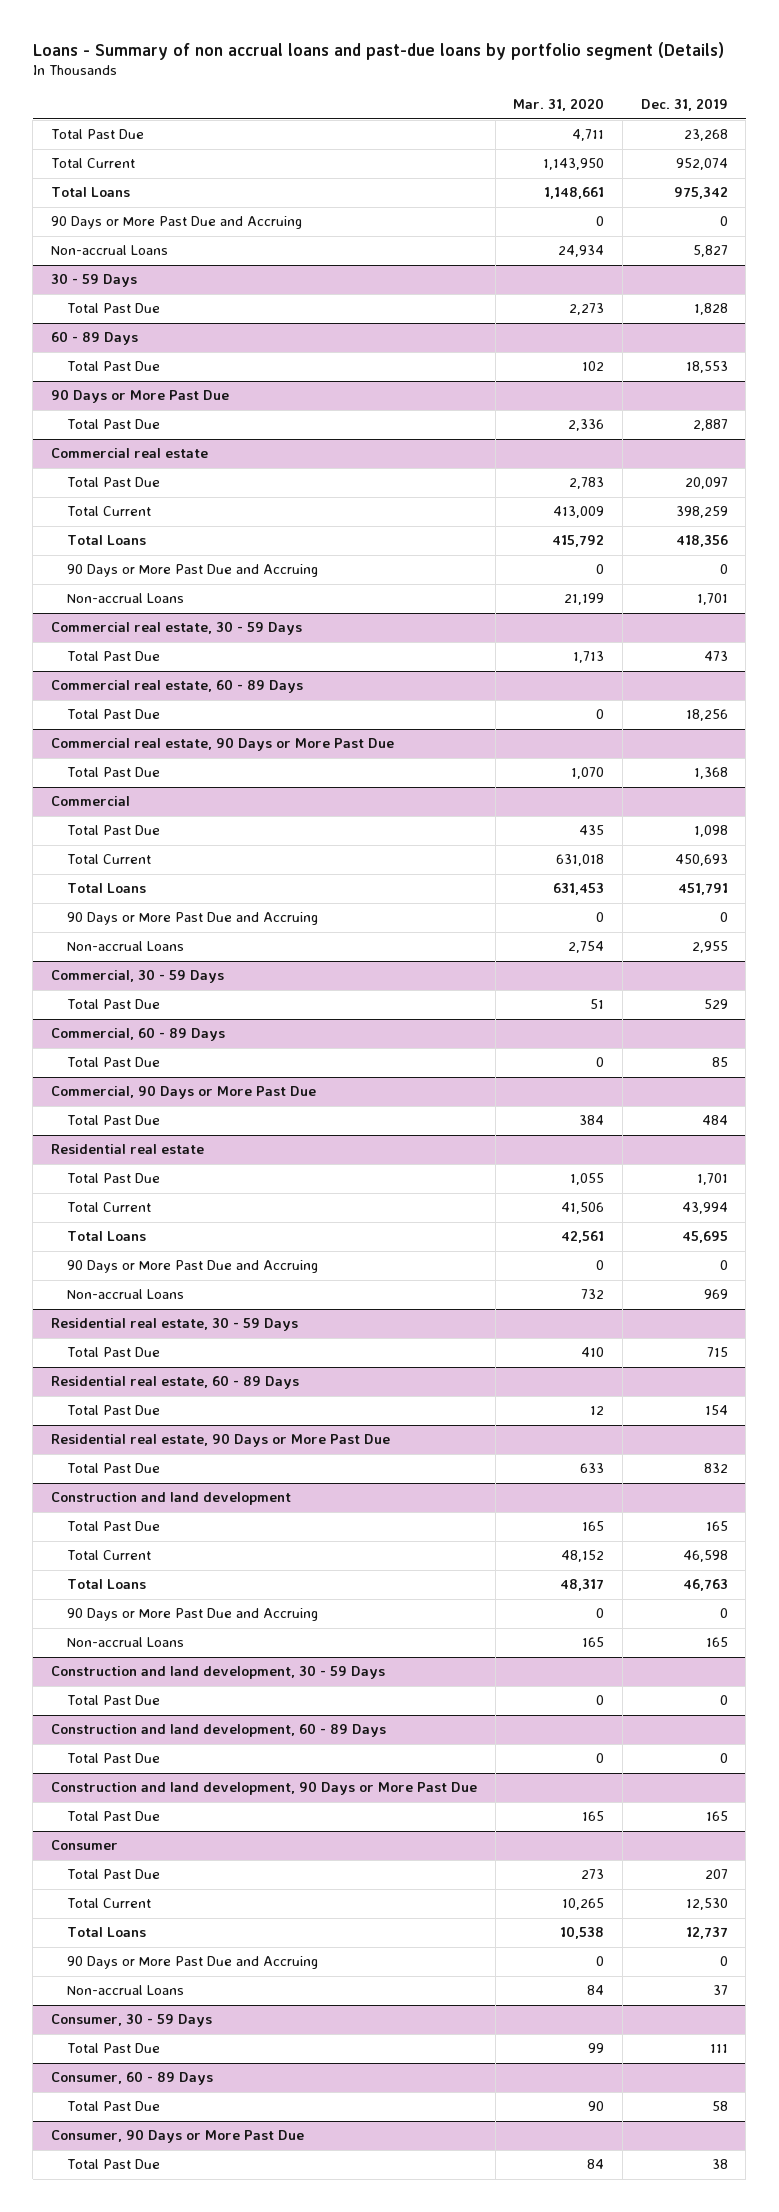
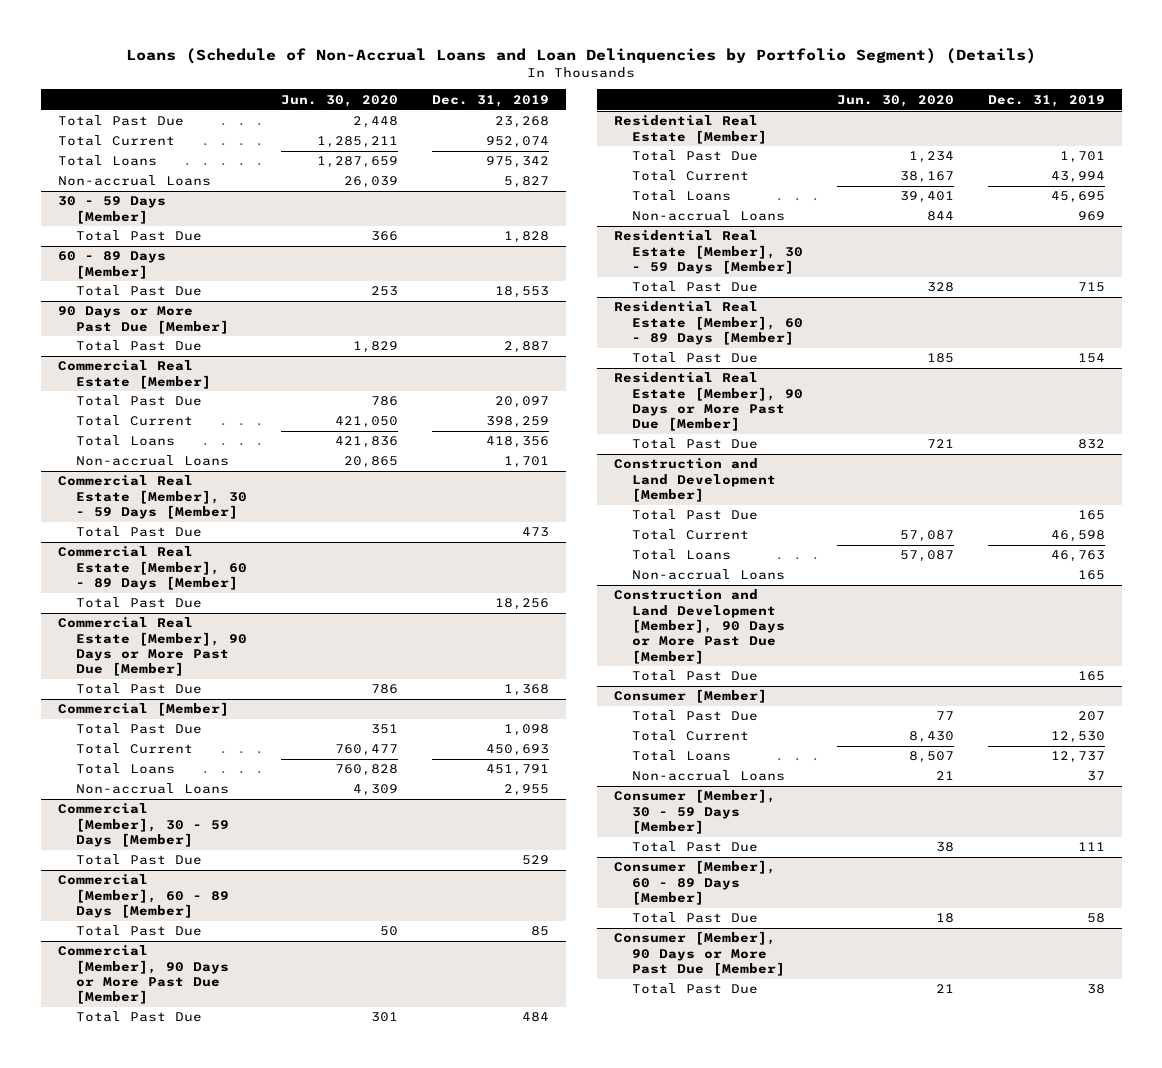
[32,41,724,60] Loans - Summary of non accrual loans and past-due loans by portfolio segment (Details) -> [126,48,1037,65] Loans (Schedule of Non-Accrual Loans and Loan Delinquencies by Portfolio Segment) (Details)
[513,98,605,112] Mar. 31, 2020 -> none
none -> [281,94,399,107] Jun. 30, 2020
[51,216,303,230] 90 Days or More Past Due and Accruing -> none
[51,273,138,288] 30 - 59 Days -> [57,196,166,224] 30 - 59 Days [Member]
[51,331,139,346] 60 - 89 Days -> [57,251,166,279] 60 - 89 Days [Member]
[51,389,230,404] 90 Days or More Past Due -> [57,306,230,334] 90 Days or More Past Due [Member]
[51,448,209,459] Commercial real estate -> [57,360,212,389] Commercial Real Estate [Member]
[67,564,319,578] 90 Days or More Past Due and Accruing -> none
[51,621,303,636] Commercial real estate, 30 - 59 Days -> [57,475,248,520] Commercial Real Estate [Member], 30 - 59 Days [Member]
[51,679,304,694] Commercial real estate, 60 - 89 Days -> [57,546,248,591] Commercial Real Estate [Member], 60 - 89 Days [Member]
[51,737,395,752] Commercial real estate, 90 Days or More Past Due -> [57,617,248,677] Commercial Real Estate [Member], 90 Days or More Past Due [Member]
[51,796,131,807] Commercial -> [57,702,229,717] Commercial [Member]
[67,912,319,926] 90 Days or More Past Due and Accruing -> none
[51,969,225,984] Commercial, 30 - 59 Days -> [57,803,230,848] Commercial [Member], 30 - 59 Days [Member]
[51,1027,226,1042] Commercial, 60 - 89 Days -> [57,874,230,919] Commercial [Member], 60 - 89 Days [Member]
[51,1085,317,1100] Commercial, 90 Days or More Past Due -> [57,945,230,1005] Commercial [Member], 90 Days or More Past Due [Member]
[51,1144,205,1155] Residential real estate -> [613,115,768,144] Residential Real Estate [Member]
[67,1260,319,1274] 90 Days or More Past Due and Accruing -> none
[51,1317,299,1332] Residential real estate, 30 - 59 Days -> [613,230,804,275] Residential Real Estate [Member], 30 - 59 Days [Member]
[51,1375,300,1390] Residential real estate, 60 - 89 Days -> [613,301,804,346] Residential Real Estate [Member], 60 - 89 Days [Member]
[51,1433,391,1448] Residential real estate, 90 Days or More Past Due -> [613,372,804,432] Residential Real Estate [Member], 90 Days or More Past Due [Member]
[51,1492,292,1506] Construction and land development -> [613,458,777,503] Construction and Land Development [Member]
[67,1608,319,1622] 90 Days or More Past Due and Accruing -> none
[51,1665,386,1680] Construction and land development, 30 - 59 Days -> none
[67,1695,161,1706] Total Past Due -> none
[51,1723,387,1738] Construction and land development, 60 - 89 Days -> none
[67,1753,161,1764] Total Past Due -> none
[51,1781,478,1796] Construction and land development, 90 Days or More Past Due -> [613,589,786,664] Construction and Land Development [Member], 90 Days or More Past Due [Member]
[51,1840,119,1851] Consumer -> [613,689,767,704] Consumer [Member]
[67,1956,319,1970] 90 Days or More Past Due and Accruing -> none
[51,2013,213,2028] Consumer, 30 - 59 Days -> [613,789,776,835] Consumer [Member], 30 - 59 Days [Member]
[51,2071,214,2086] Consumer, 60 - 89 Days -> [613,860,776,906] Consumer [Member], 60 - 89 Days [Member]
[51,2129,305,2144] Consumer, 90 Days or More Past Due -> [613,931,786,977] Consumer [Member], 90 Days or More Past Due [Member]

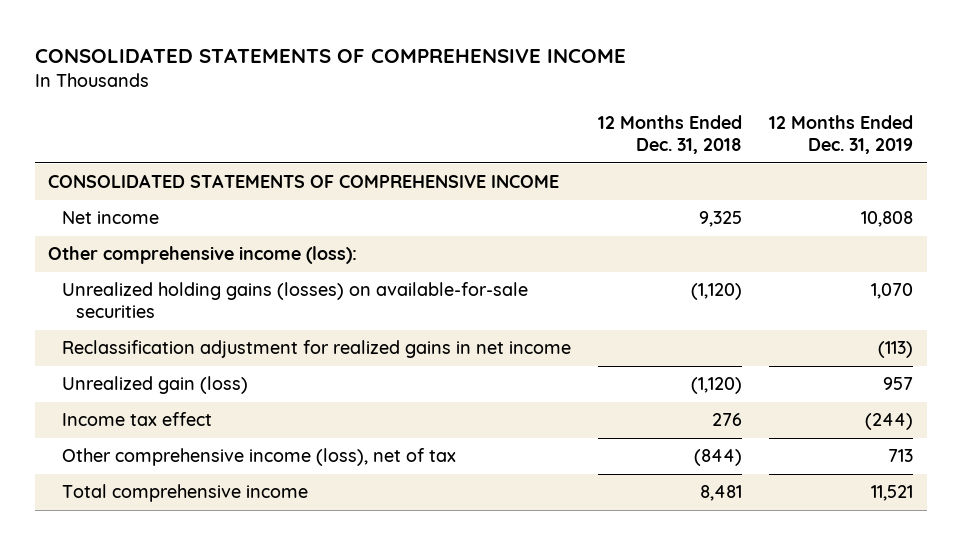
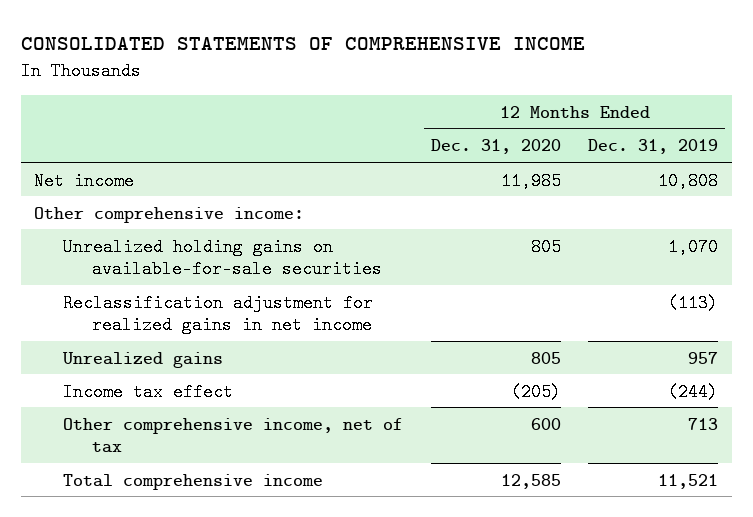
[598,115,743,155] 12 Months Ended Dec. 31, 2018 -> none
none -> [430,139,561,155] Dec. 31, 2020
[48,174,560,189] CONSOLIDATED STATEMENTS OF COMPREHENSIVE INCOME -> none
[48,246,358,265] Other comprehensive income (loss): -> [34,206,305,223] Other comprehensive income:
[62,282,529,319] Unrealized holding gains (losses) on available-for-sale securities -> [63,237,383,278] Unrealized holding gains on available-for-sale securities
[62,376,249,395] Unrealized gain (loss) -> [62,351,224,368] Unrealized gains
[62,448,457,467] Other comprehensive income (loss), net of tax -> [63,417,404,453] Other comprehensive income, net of tax

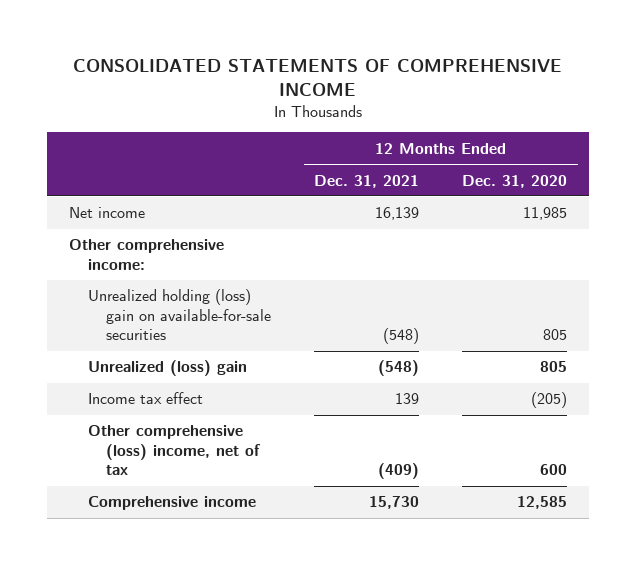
[588,139,719,155] Dec. 31, 2019 -> none
none -> [314,174,420,188] Dec. 31, 2021
[63,293,374,334] Reclassification adjustment for realized gains in net income -> none
[63,237,383,278] Unrealized holding gains on available-for-sale securities -> [87,289,272,341] Unrealized holding (loss) gain on available-for-sale securities
[62,351,224,368] Unrealized gains -> [87,360,247,377] Unrealized (loss) gain
[63,417,404,453] Other comprehensive income, net of tax -> [87,425,262,476] Other comprehensive (loss) income, net of tax
[63,473,324,490] Total comprehensive income -> [87,496,256,511] Comprehensive income

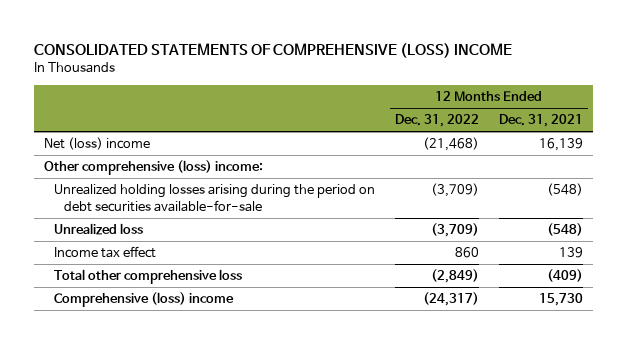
[72,58,562,96] CONSOLIDATED STATEMENTS OF COMPREHENSIVE INCOME -> [34,42,513,58] CONSOLIDATED STATEMENTS OF COMPREHENSIVE (LOSS) INCOME
[462,174,568,188] Dec. 31, 2020 -> none
none -> [395,114,480,128] Dec. 31, 2022
[68,207,145,219] Net income -> [44,137,151,151] Net (loss) income
[68,239,224,270] Other comprehensive income: -> [44,160,264,176] Other comprehensive (loss) income:
[87,289,272,341] Unrealized holding (loss) gain on available-for-sale securities -> [54,184,376,212] Unrealized holding losses arising during the period on debt securities available-for-sale
[87,360,247,377] Unrealized (loss) gain -> [54,223,144,236] Unrealized loss
[87,425,262,476] Other comprehensive (loss) income, net of tax -> [54,269,243,285] Total other comprehensive loss
[87,496,256,511] Comprehensive income -> [54,292,235,308] Comprehensive (loss) income

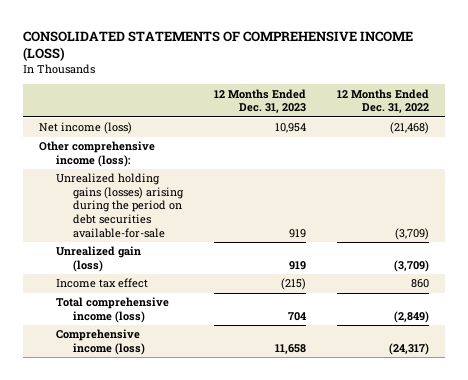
[34,42,513,58] CONSOLIDATED STATEMENTS OF COMPREHENSIVE (LOSS) INCOME -> [23,30,414,62] CONSOLIDATED STATEMENTS OF COMPREHENSIVE INCOME (LOSS)
[499,114,584,128] Dec. 31, 2021 -> none
none -> [214,88,307,114] 12 Months Ended Dec. 31, 2023
[44,137,151,151] Net (loss) income -> [38,122,132,135] Net income (loss)
[44,160,264,176] Other comprehensive (loss) income: -> [38,141,155,167] Other comprehensive income (loss):
[54,184,376,212] Unrealized holding losses arising during the period on debt securities available-for-sale -> [55,173,185,238] Unrealized holding gains (losses) arising during the period on debt securities available-for-sale
[54,223,144,236] Unrealized loss -> [55,246,141,272] Unrealized gain (loss)
[54,269,243,285] Total other comprehensive loss -> [55,297,169,323] Total comprehensive income (loss)
[54,292,235,308] Comprehensive (loss) income -> [55,329,146,355] Comprehensive income (loss)

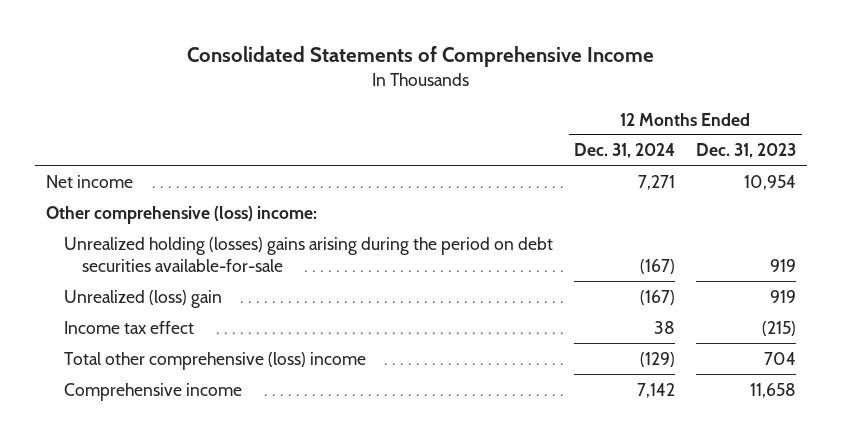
[23,30,414,62] CONSOLIDATED STATEMENTS OF COMPREHENSIVE INCOME (LOSS) -> [187,46,655,68] Consolidated Statements of Comprehensive Income
[337,88,430,114] 12 Months Ended Dec. 31, 2022 -> none
none -> [574,143,676,159] Dec. 31, 2024
[38,122,132,135] Net income (loss) -> [45,174,133,188] Net income
[38,141,155,167] Other comprehensive income (loss): -> [45,205,317,224] Other comprehensive (loss) income:
[55,173,185,238] Unrealized holding gains (losses) arising during the period on debt securities available-for-sale -> [63,236,553,272] Unrealized holding (losses) gains arising during the period on debt securities available-for-sale
[55,246,141,272] Unrealized gain (loss) -> [63,289,222,308] Unrealized (loss) gain
[55,297,169,323] Total comprehensive income (loss) -> [63,351,366,370] Total other comprehensive (loss) income
[55,329,146,355] Comprehensive income (loss) -> [63,382,242,401] Comprehensive income

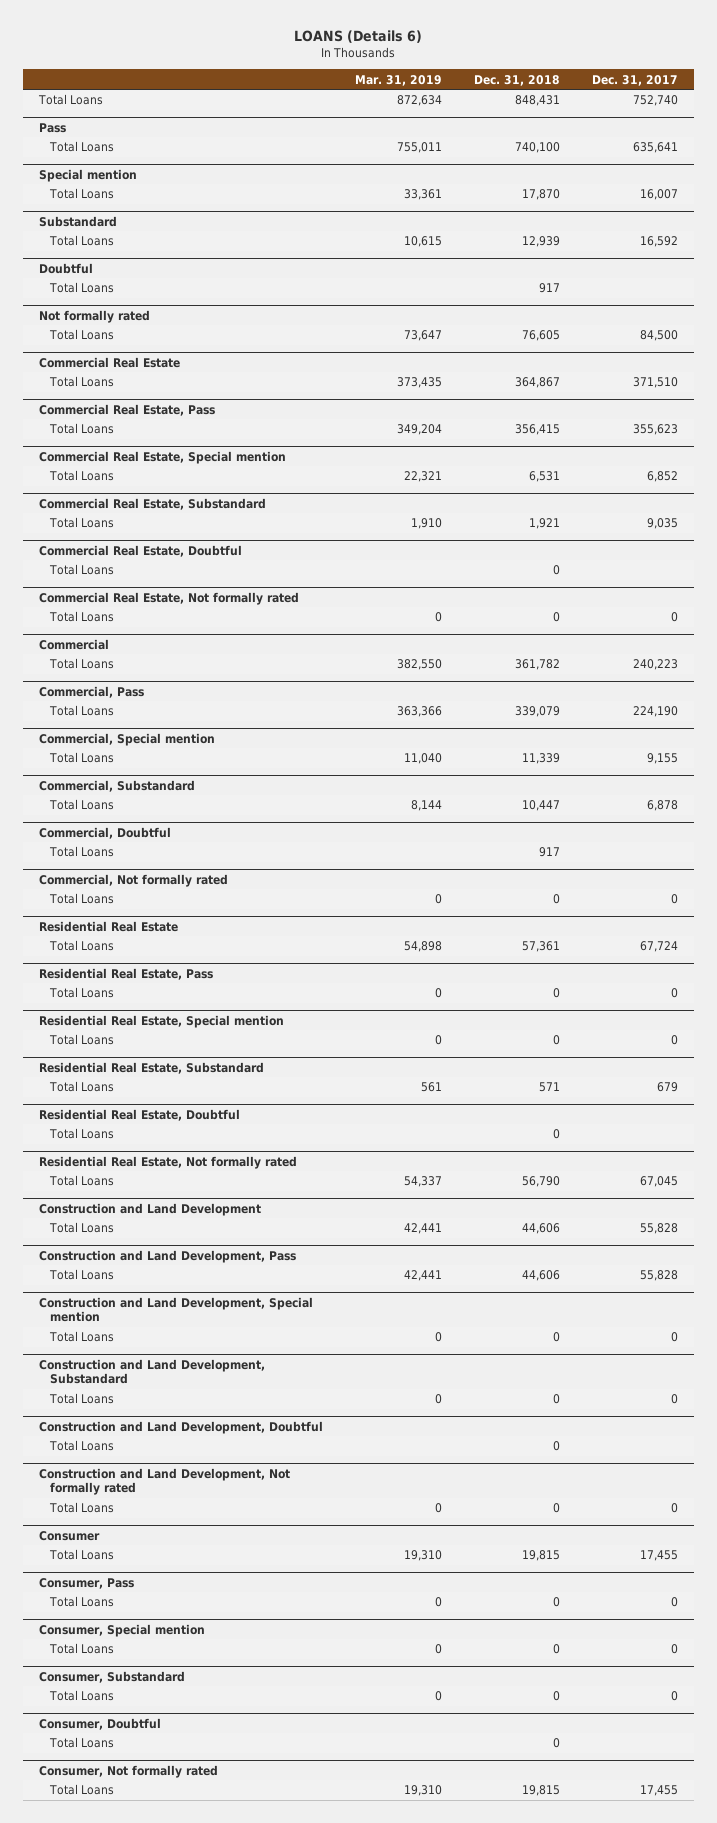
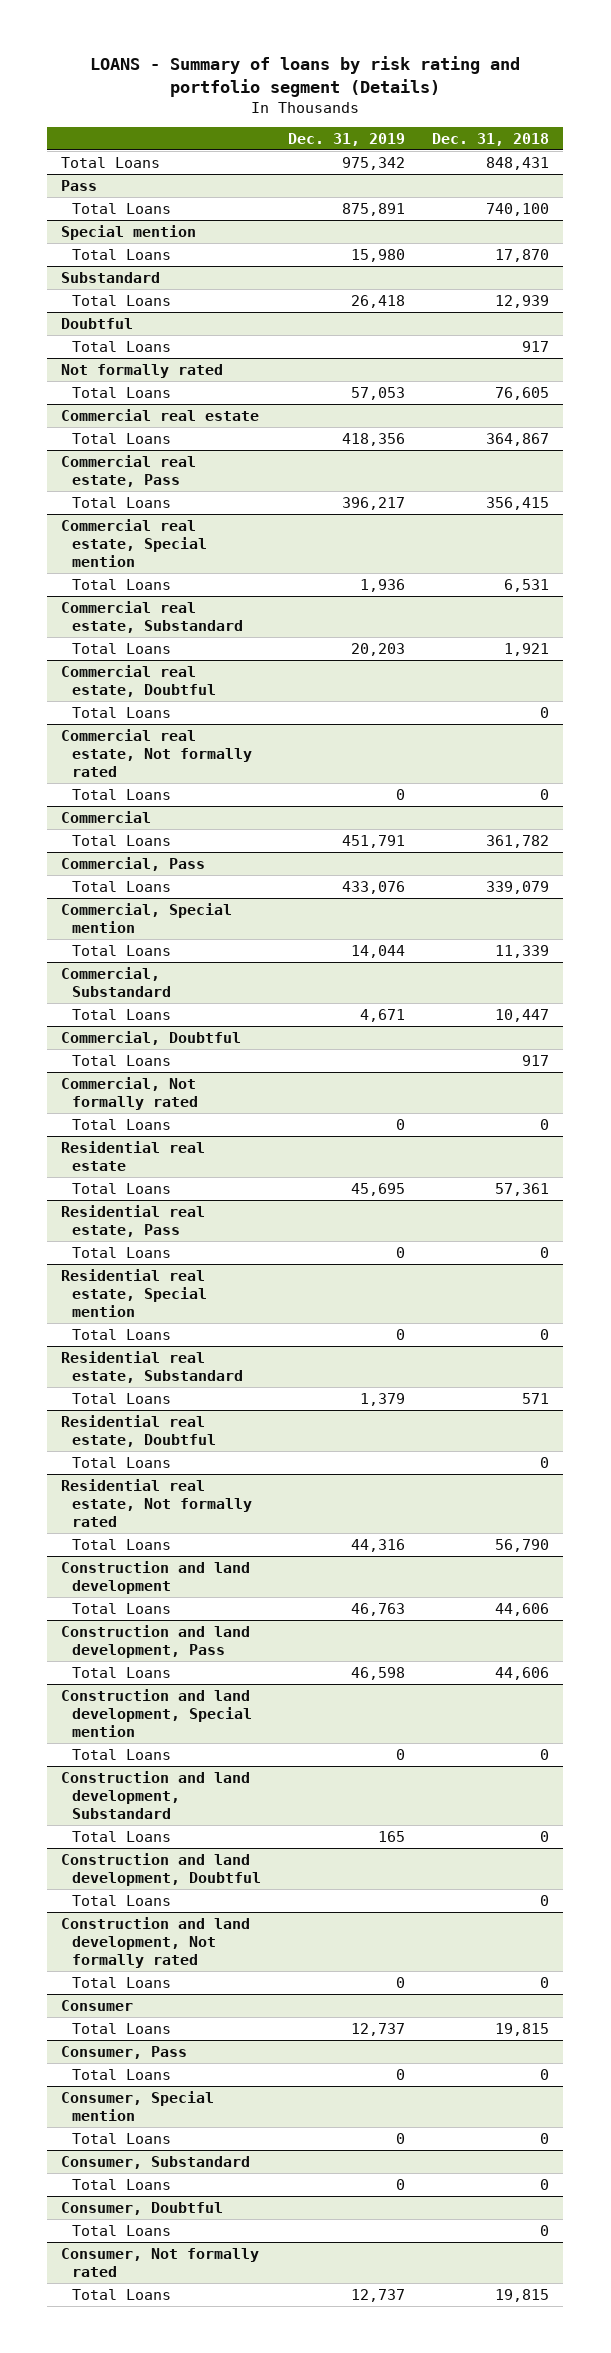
[294,30,423,44] LOANS (Details 6) -> [90,56,521,97] LOANS - Summary of loans by risk rating and portfolio segment (Details)
[354,74,442,86] Mar. 31, 2019 -> none
[591,74,678,86] Dec. 31, 2017 -> none
none -> [288,133,406,147] Dec. 31, 2019
[38,356,180,368] Commercial Real Estate -> [61,408,260,421] Commercial real estate
[38,403,215,416] Commercial Real Estate, Pass -> [61,454,197,487] Commercial real estate, Pass
[38,450,286,464] Commercial Real Estate, Special mention -> [61,518,207,568] Commercial real estate, Special mention
[38,497,266,510] Commercial Real Estate, Substandard -> [61,600,243,633] Commercial real estate, Substandard
[38,544,242,557] Commercial Real Estate, Doubtful -> [61,664,216,697] Commercial real estate, Doubtful
[38,591,299,605] Commercial Real Estate, Not formally rated -> [61,728,252,778] Commercial real estate, Not formally rated
[38,920,178,932] Residential Real Estate -> [61,1140,206,1171] Residential real estate
[38,967,213,980] Residential Real Estate, Pass -> [61,1204,206,1237] Residential real estate, Pass
[38,1014,284,1028] Residential Real Estate, Special mention -> [61,1268,207,1318] Residential real estate, Special mention
[38,1061,264,1074] Residential Real Estate, Substandard -> [61,1350,243,1383] Residential real estate, Substandard
[38,1108,240,1121] Residential Real Estate, Doubtful -> [61,1414,216,1447] Residential real estate, Doubtful
[38,1155,297,1169] Residential Real Estate, Not formally rated -> [61,1478,252,1528] Residential real estate, Not formally rated
[38,1202,261,1216] Construction and Land Development -> [61,1560,251,1594] Construction and land development
[38,1249,296,1263] Construction and Land Development, Pass -> [61,1624,251,1658] Construction and land development, Pass
[38,1296,313,1322] Construction and Land Development, Special mention -> [61,1688,252,1738] Construction and land development, Special mention
[38,1358,265,1384] Construction and Land Development, Substandard -> [61,1770,251,1820] Construction and land development, Substandard
[38,1420,323,1434] Construction and Land Development, Doubtful -> [61,1852,261,1886] Construction and land development, Doubtful
[38,1467,290,1495] Construction and Land Development, Not formally rated -> [61,1916,251,1969] Construction and land development, Not formally rated

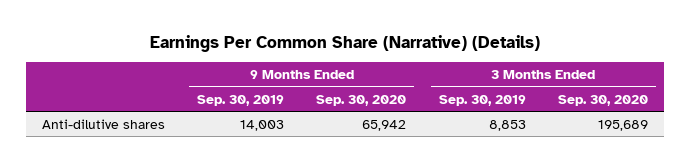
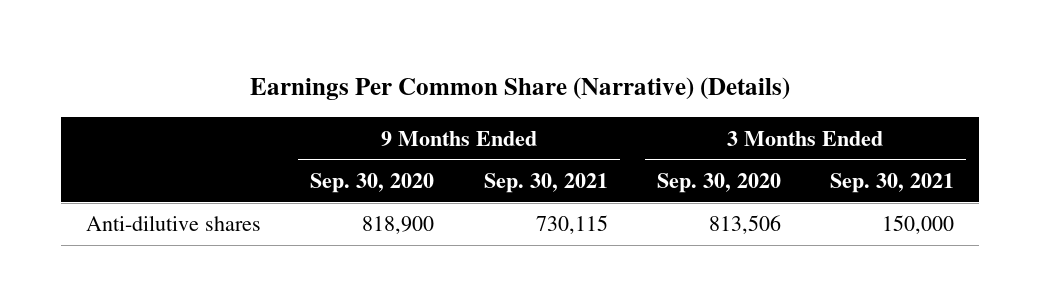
[197,94,285,106] Sep. 30, 2019 -> none
[438,94,526,106] Sep. 30, 2019 -> none
none -> [483,172,608,193] Sep. 30, 2021
none -> [830,172,955,193] Sep. 30, 2021
[362,119,407,131] 65,942 -> [362,216,435,235] 818,900
[597,119,648,131] 195,689 -> [708,215,781,235] 813,506

